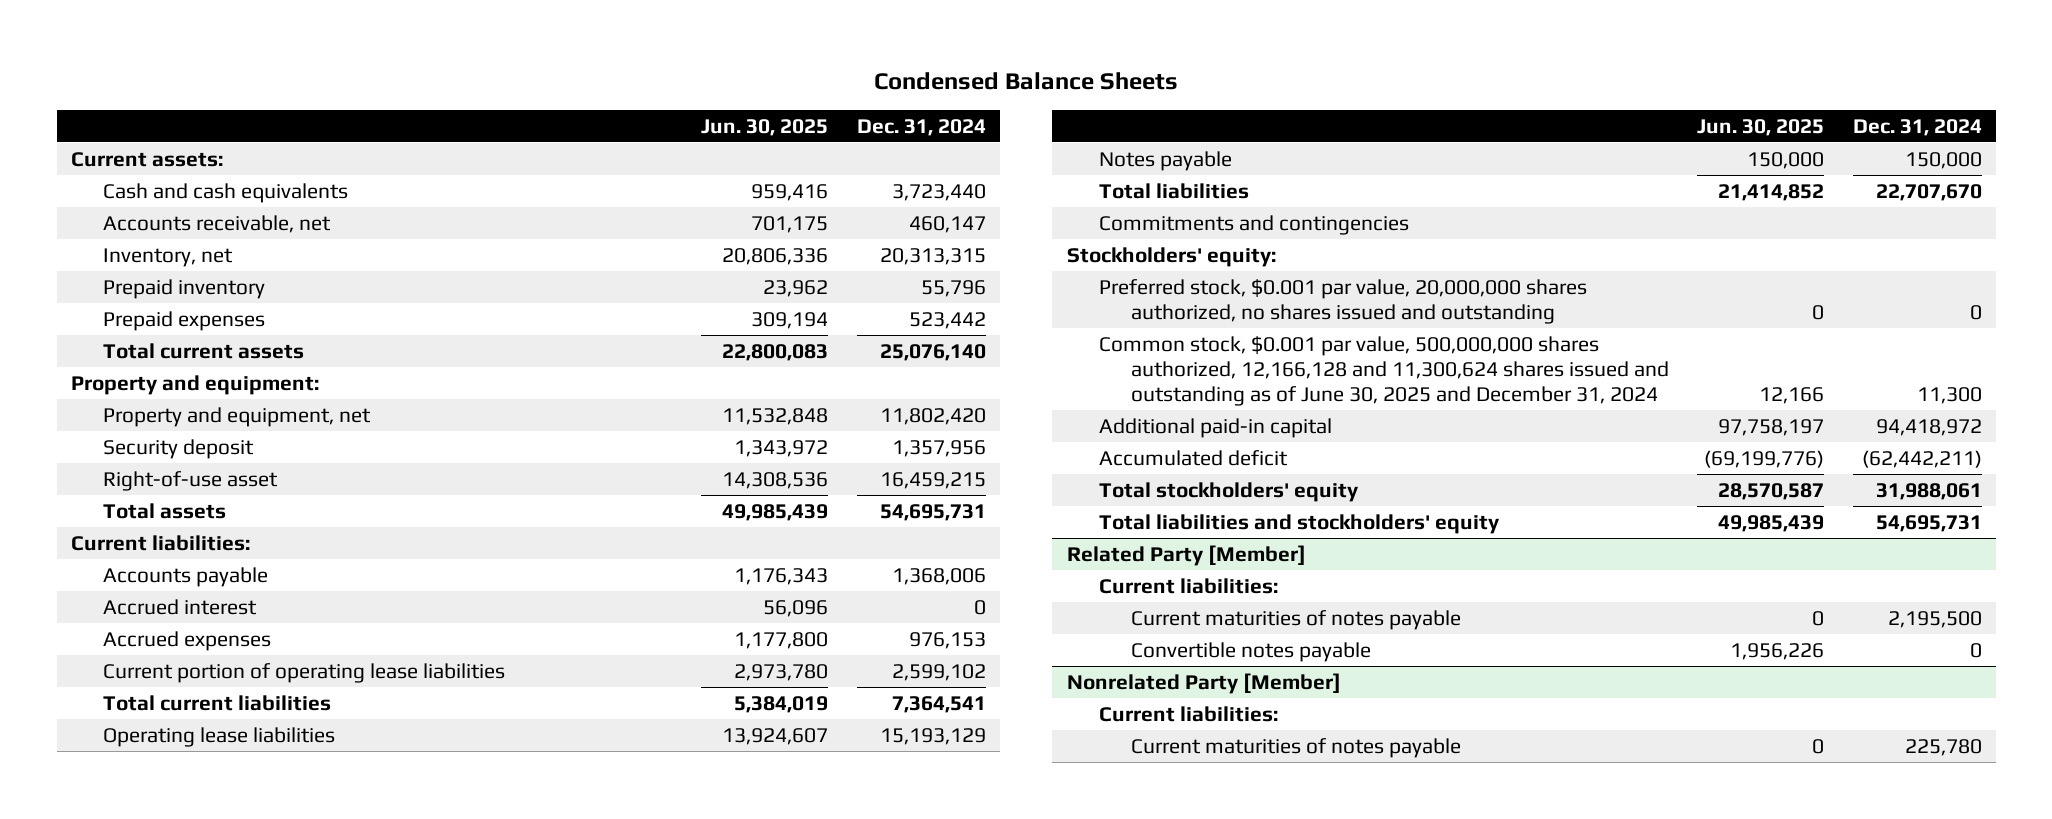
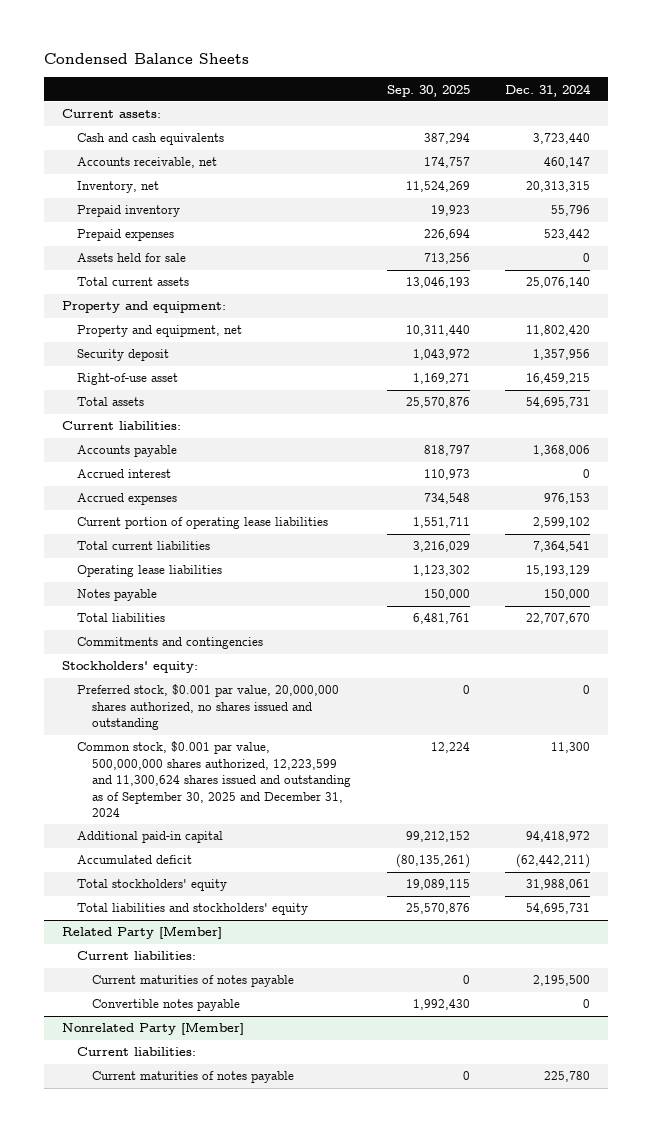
[701,118,829,136] Jun. 30, 2025 -> none
none -> [386,84,470,97] Sep. 30, 2025
none -> [76,253,186,263] Assets held for sale
[1098,335,1670,406] Common stock, $0.001 par value, 500,000,000 shares authorized, 12,166,128 and 11,300,624 shares issued and outstanding as of June 30, 2025 and December 31, 2024 -> [76,741,351,818] Common stock, $0.001 par value, 500,000,000 shares authorized, 12,223,599 and 11,300,624 shares issued and outstanding as of September 30, 2025 and December 31, 2024

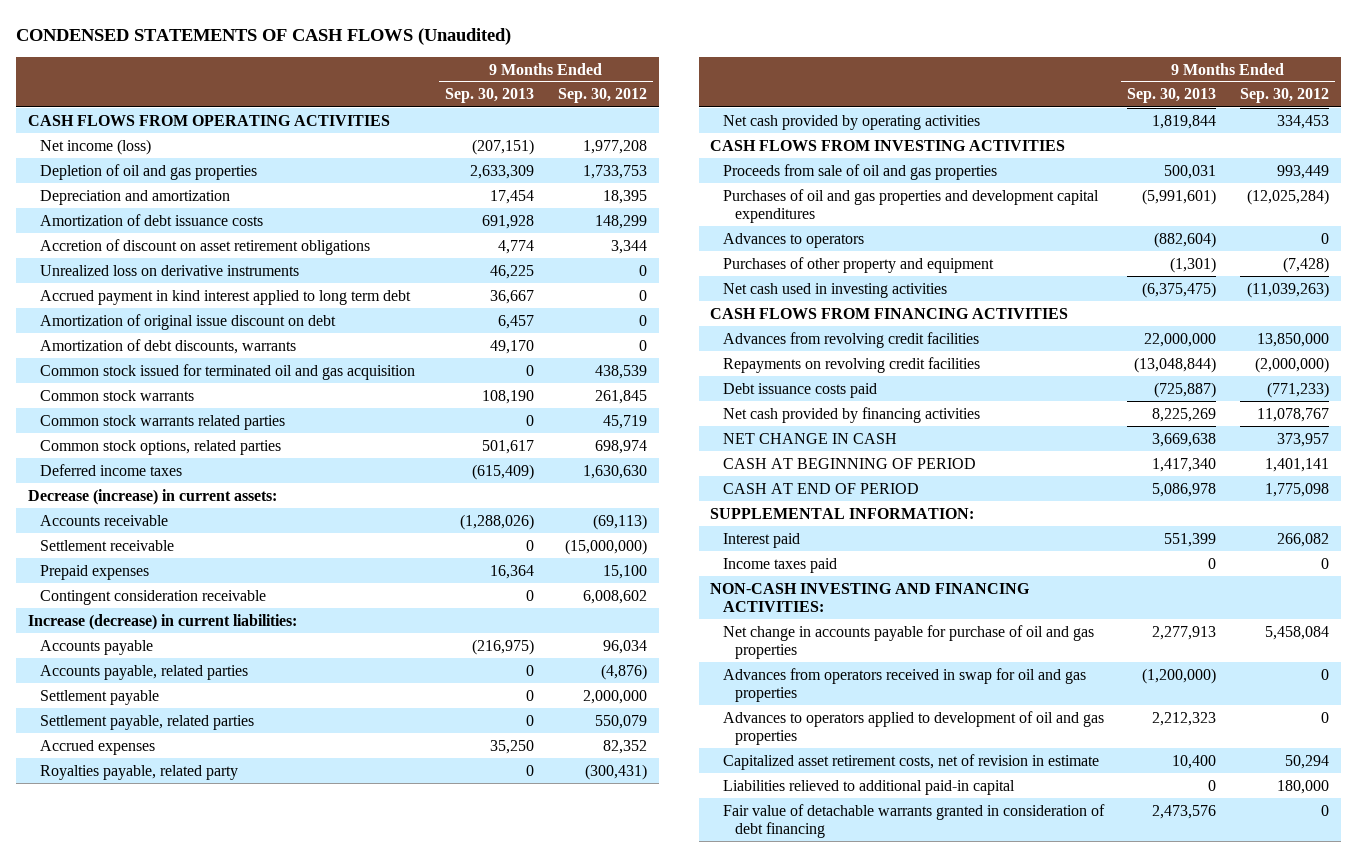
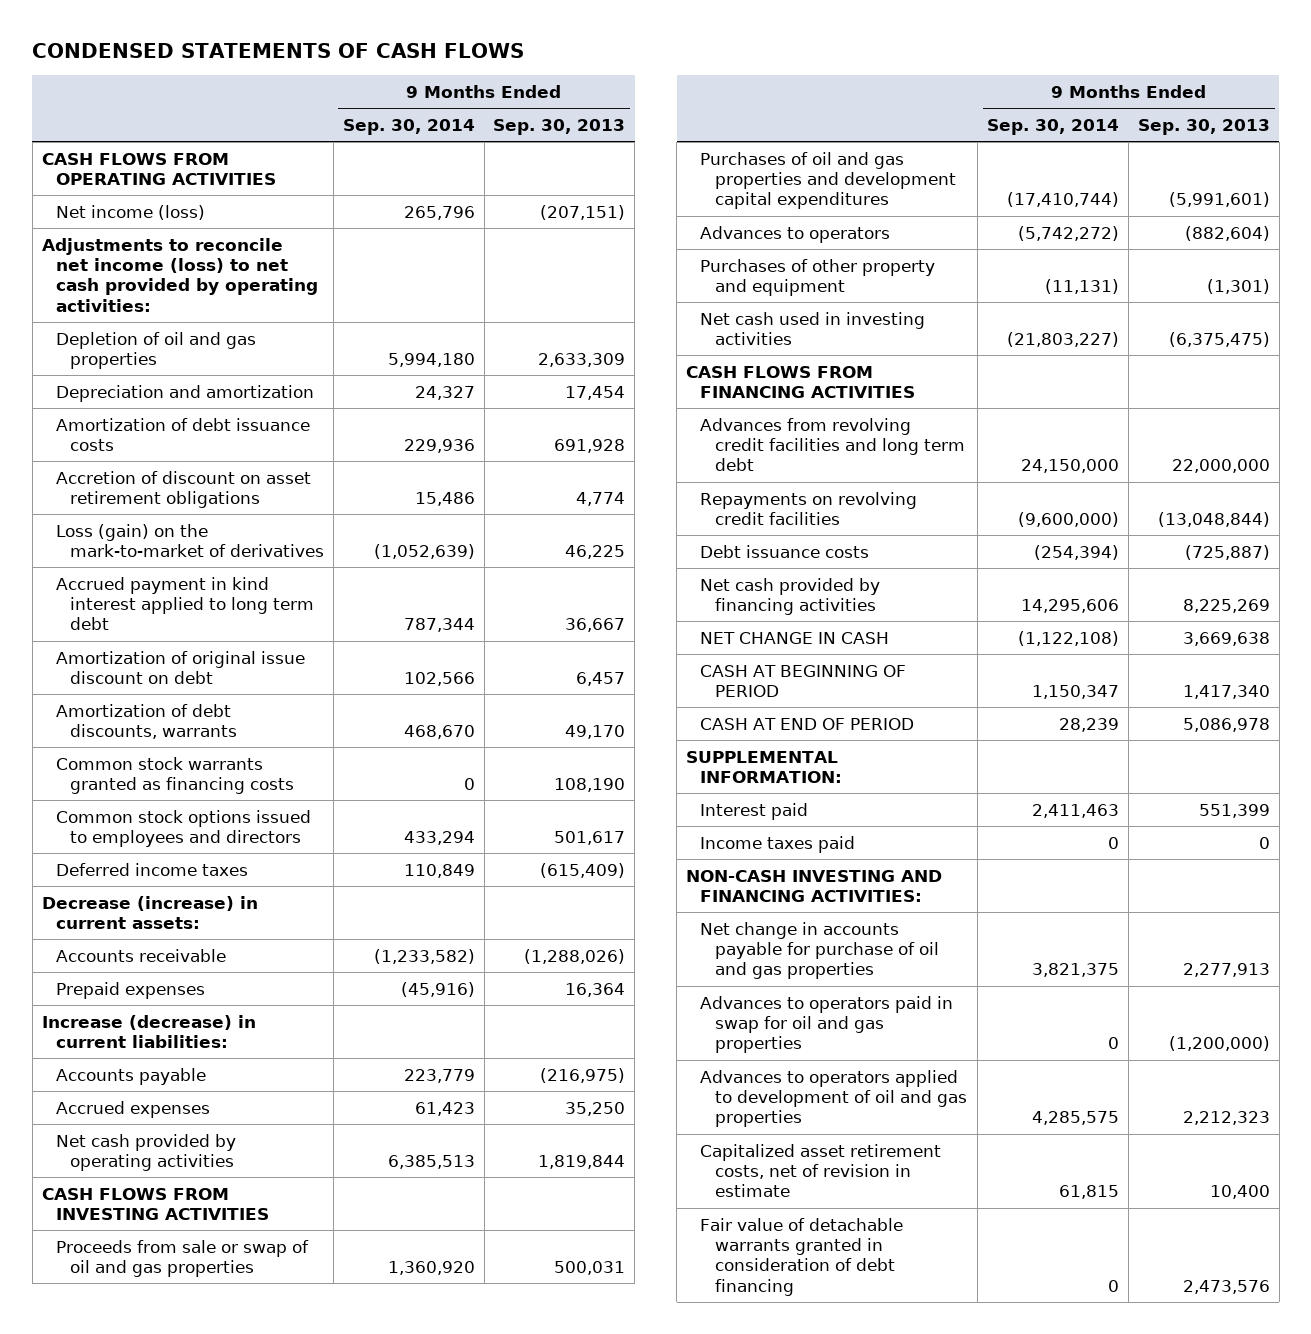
[16,28,512,46] CONDENSED STATEMENTS OF CASH FLOWS (Unaudited) -> [32,43,525,59] CONDENSED STATEMENTS OF CASH FLOWS
[557,88,647,104] Sep. 30, 2012 -> none
none -> [342,118,475,135] Sep. 30, 2014
none -> [41,237,318,312] Adjustments to reconcile net income (loss) to net cash provided by operating activities:
[40,264,300,276] Unrealized loss on derivative instruments -> [55,523,325,558] Loss (gain) on the mark-to-market of derivatives
[40,363,416,380] Common stock issued for terminated oil and gas acquisition -> none
[40,414,286,430] Common stock warrants related parties -> none
[40,439,282,455] Common stock options, related parties -> none
none -> [55,756,295,795] Common stock warrants granted as financing costs
[40,389,195,401] Common stock warrants -> [55,809,311,848] Common stock options issued to employees and directors
[482,389,535,404] 108,190 -> [554,831,626,846] 501,617
[40,539,175,551] Settlement receivable -> none
[40,589,267,605] Contingent consideration receivable -> none
[40,664,249,680] Accounts payable, related parties -> none
[40,689,160,705] Settlement payable -> none
[40,714,255,730] Settlement payable, related parties -> none
[40,764,239,780] Royalties payable, related party -> none
[722,163,997,180] Proceeds from sale of oil and gas properties -> [55,1239,309,1278] Proceeds from sale or swap of oil and gas properties
[722,331,979,348] Advances from revolving credit facilities -> [700,417,965,472] Advances from revolving credit facilities and long term debt
[722,382,877,398] Debt issuance costs paid -> [700,544,870,558] Debt issuance costs
[722,667,1086,703] Advances from operators received in swap for oil and gas properties -> [700,995,954,1054] Advances to operators paid in swap for oil and gas properties
[722,779,1015,795] Liabilities relieved to additional paid-in capital -> none

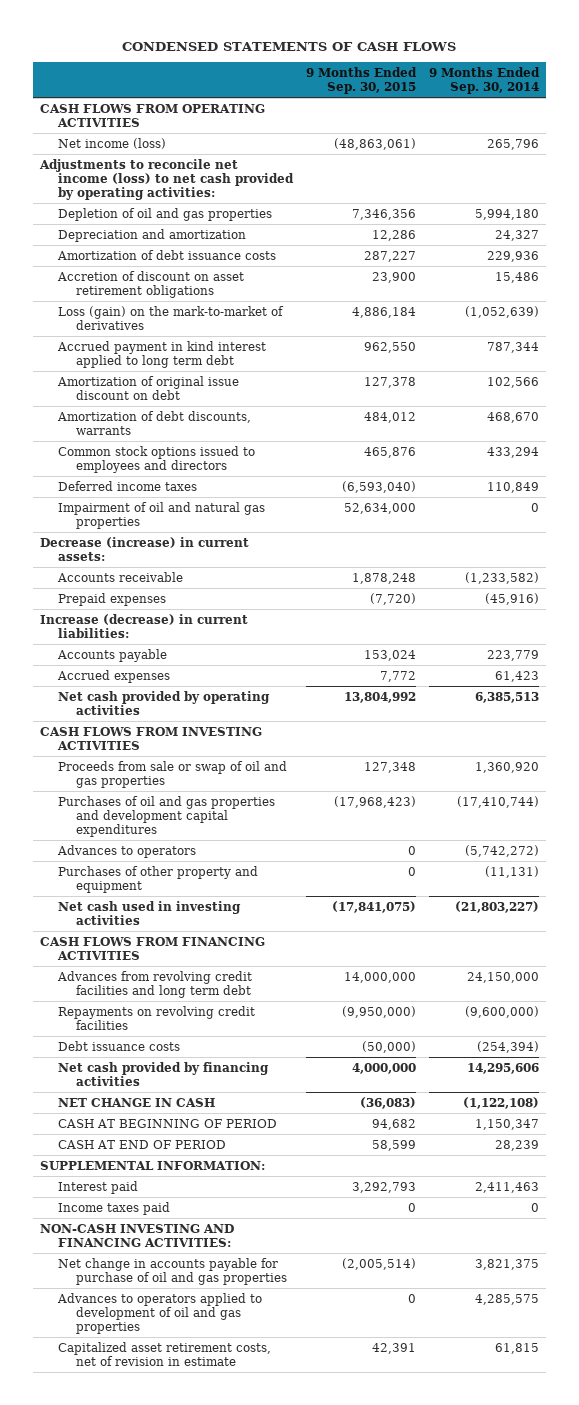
[493,118,626,135] Sep. 30, 2013 -> none
none -> [306,66,418,94] 9 Months Ended Sep. 30, 2015
[55,756,295,795] Common stock warrants granted as financing costs -> none
none -> [57,501,265,529] Impairment of oil and natural gas properties
[700,995,954,1054] Advances to operators paid in swap for oil and gas properties -> none
[700,1217,904,1296] Fair value of detachable warrants granted in consideration of debt financing -> none

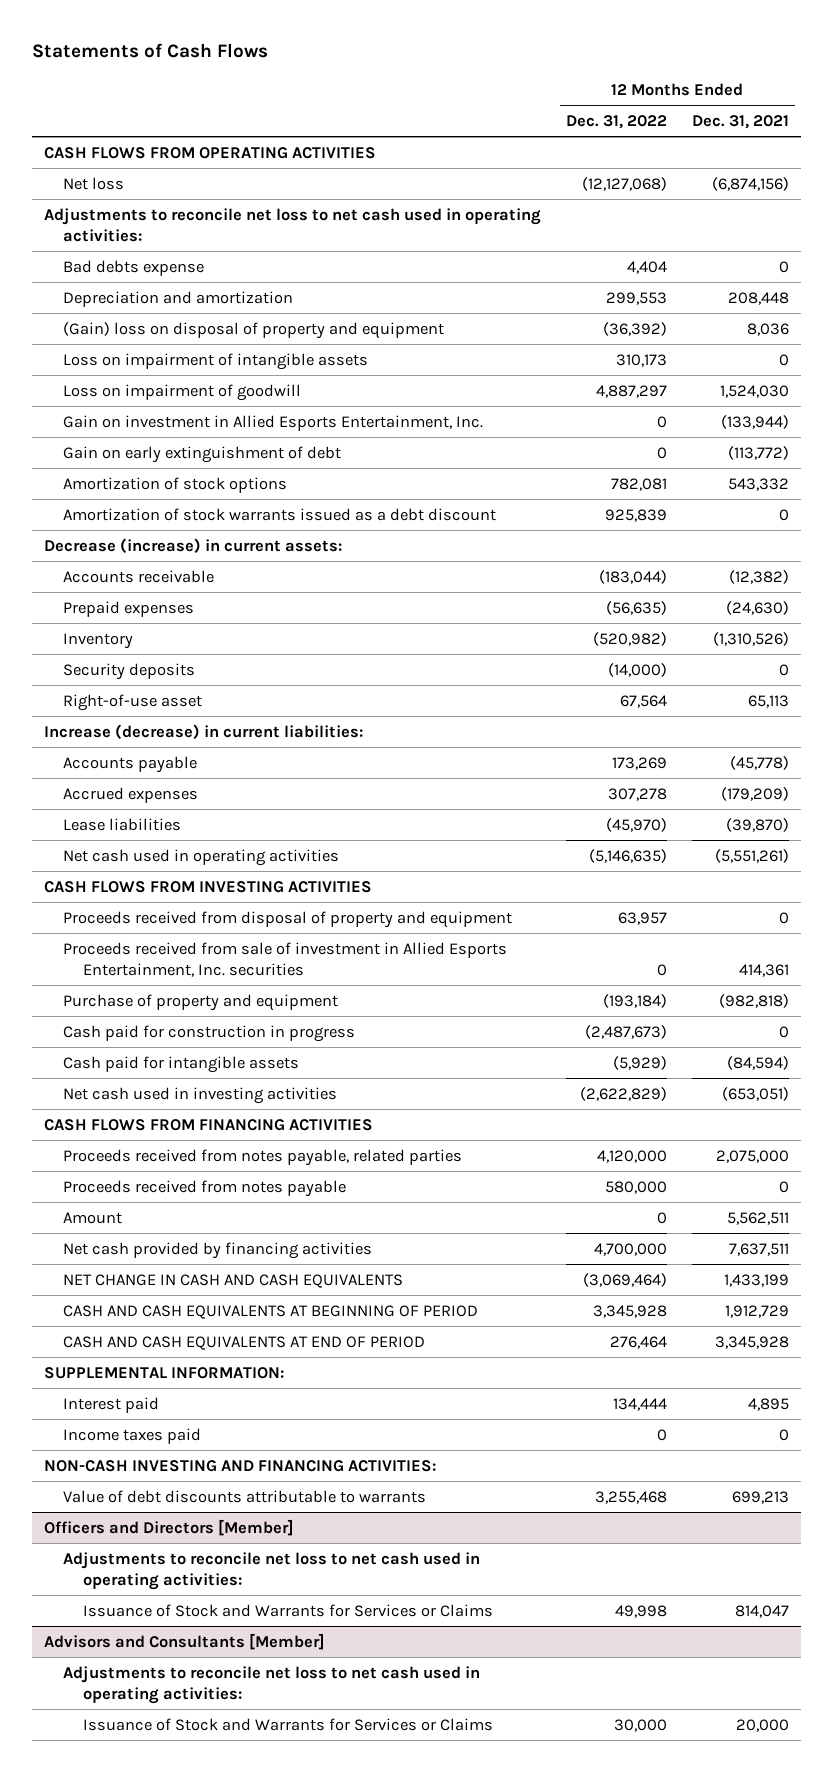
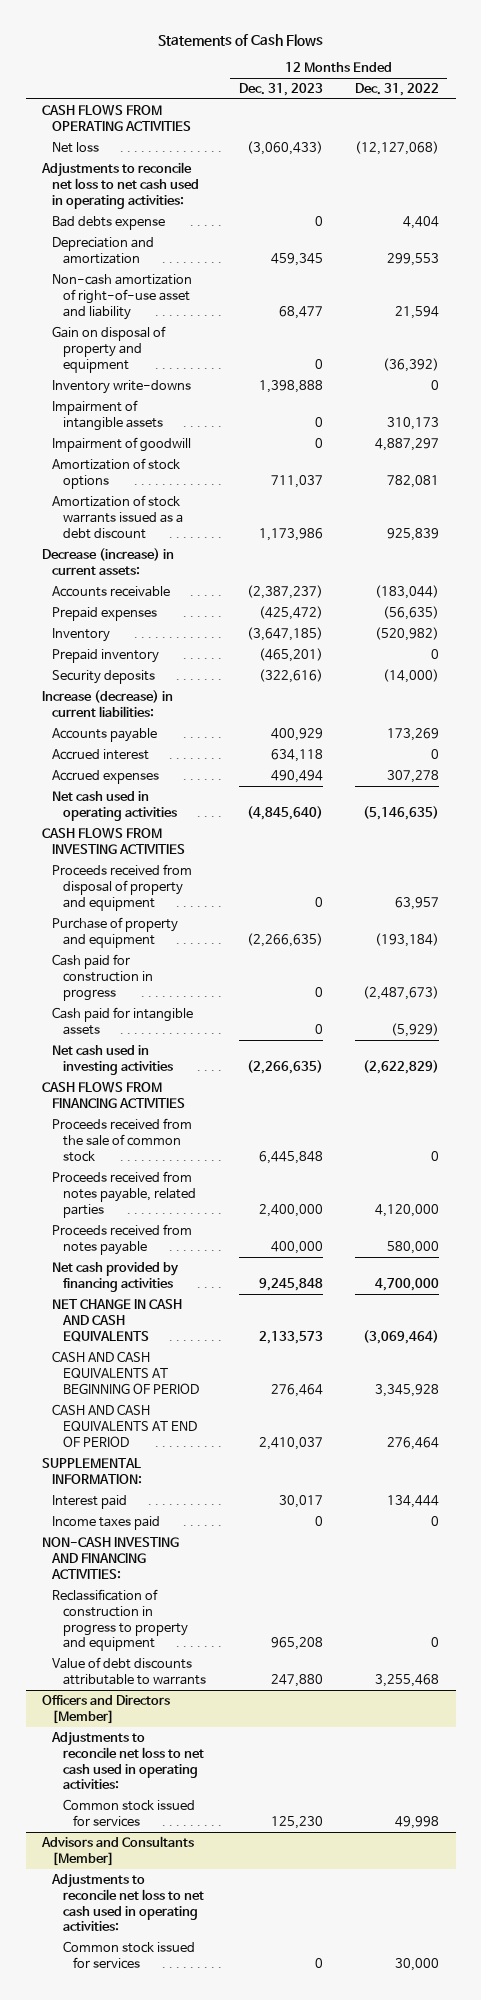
[691,114,789,129] Dec. 31, 2021 -> none
none -> [238,82,323,96] Dec. 31, 2023
[63,414,484,431] Gain on investment in Allied Esports Entertainment, Inc. -> none
[63,445,342,463] Gain on early extinguishment of debt -> none
none -> [52,273,193,320] Non-cash amortization of right-of-use asset and liability
[63,321,445,339] (Gain) loss on disposal of property and equipment -> [52,325,167,373] Gain on disposal of property and equipment
none -> [52,379,192,394] Inventory write-downs
[63,352,369,370] Loss on impairment of intangible assets -> [52,399,163,431] Impairment of intangible assets
[63,383,302,401] Loss on impairment of goodwill -> [52,436,192,452] Impairment of goodwill
none -> [52,648,160,663] Prepaid inventory
[63,693,203,711] Right-of-use asset -> none
none -> [52,748,150,760] Accrued interest
[63,817,182,831] Lease liabilities -> none
[63,941,508,977] Proceeds received from sale of investment in Allied Esports Entertainment, Inc. securities -> none
none -> [52,1117,193,1162] Proceeds received from the sale of common stock
[63,1211,123,1224] Amount -> none
none -> [52,1588,188,1652] Reclassification of construction in progress to property and equipment
[82,1603,493,1617] Issuance of Stock and Warrants for Services or Claims -> [62,1798,195,1827] Common stock issued for services
[82,1717,493,1731] Issuance of Stock and Warrants for Services or Claims -> [62,1940,195,1969] Common stock issued for services

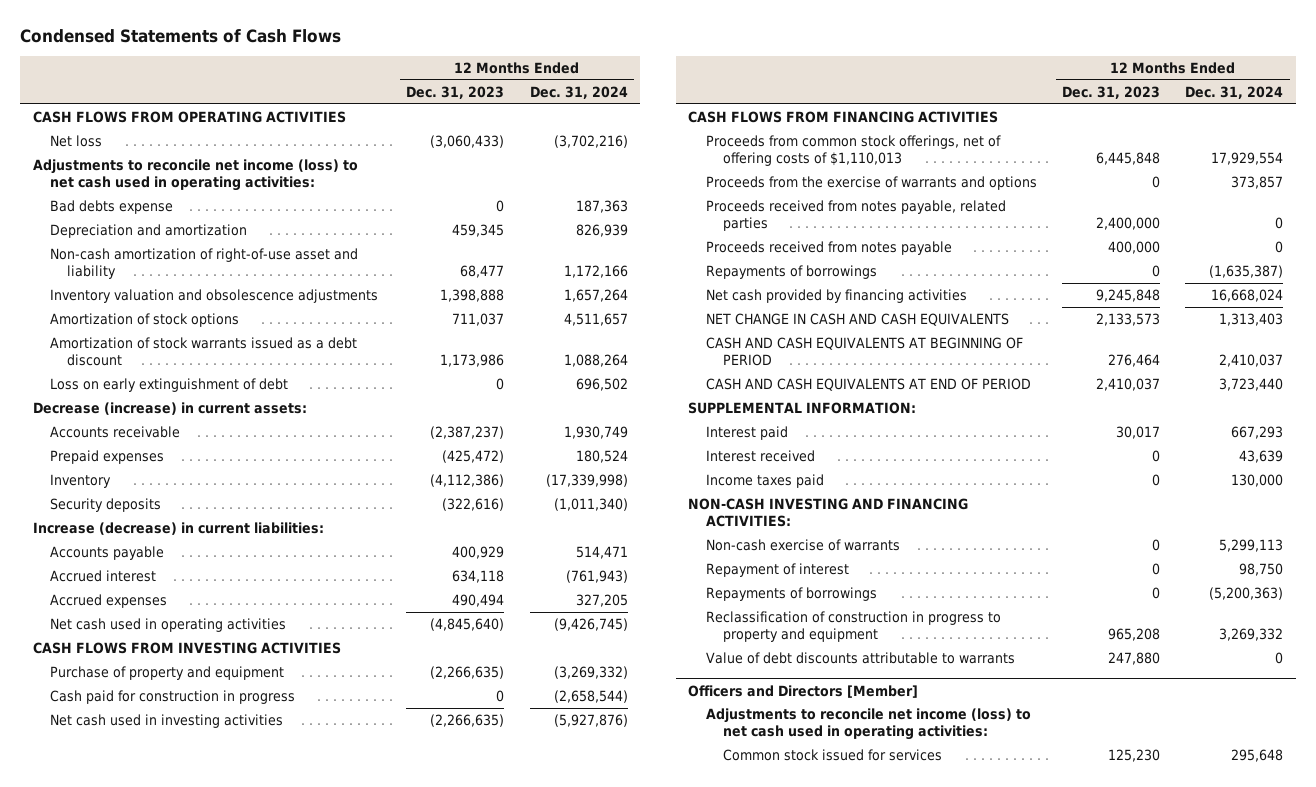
[157,33,323,46] Statements of Cash Flows -> [19,28,341,43] Condensed Statements of Cash Flows
[355,82,440,96] Dec. 31, 2022 -> none
none -> [529,86,628,100] Dec. 31, 2024
[40,161,200,209] Adjustments to reconcile net loss to net cash used in operating activities: -> [32,159,358,192] Adjustments to reconcile net income (loss) to net cash used in operating activities:
[52,325,167,373] Gain on disposal of property and equipment -> none
[52,399,163,431] Impairment of intangible assets -> none
[52,436,192,452] Impairment of goodwill -> none
[52,379,192,394] Inventory write-downs -> [49,289,378,304] Inventory valuation and obsolescence adjustments
none -> [49,378,288,393] Loss on early extinguishment of debt
[52,648,160,663] Prepaid inventory -> none
[246,626,323,641] (3,647,185) -> [430,474,505,488] (4,112,386)
[52,863,193,911] Proceeds received from disposal of property and equipment -> none
[52,1006,194,1035] Cash paid for intangible assets -> none
[52,1117,193,1162] Proceeds received from the sale of common stock -> [705,135,1001,167] Proceeds from common stock offerings, net of offering costs of $1,110,013
none -> [705,176,1037,191] Proceeds from the exercise of warrants and options
none -> [705,265,877,280] Repayments of borrowings
none -> [705,450,815,463] Interest received
none -> [705,539,900,552] Non-cash exercise of warrants
none -> [705,563,849,578] Repayment of interest
none -> [705,587,877,602] Repayments of borrowings
[51,1731,204,1790] Adjustments to reconcile net loss to net cash used in operating activities: -> [705,708,1031,741] Adjustments to reconcile net income (loss) to net cash used in operating activities:
[40,1835,194,1866] Advisors and Consultants [Member] -> none
[51,1873,204,1932] Adjustments to reconcile net loss to net cash used in operating activities: -> none
[62,1940,195,1969] Common stock issued for services -> none

